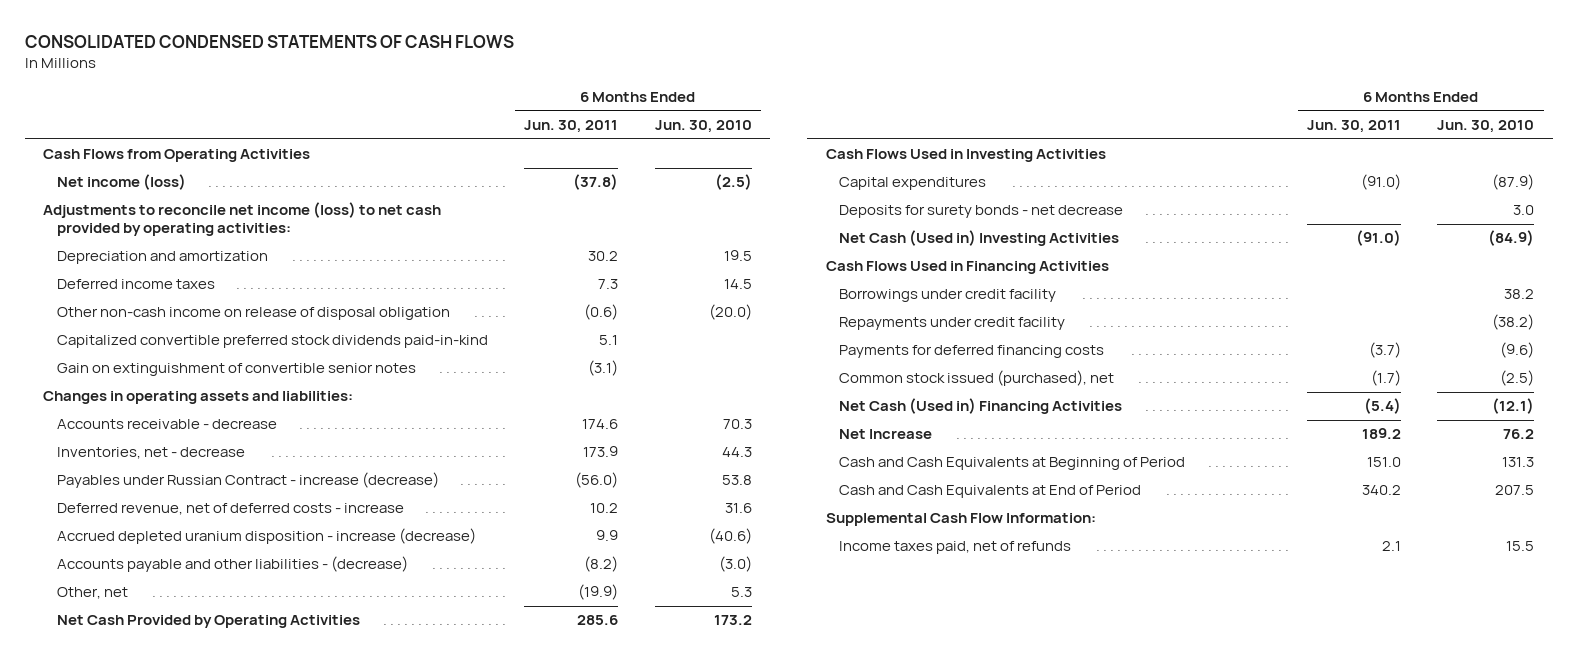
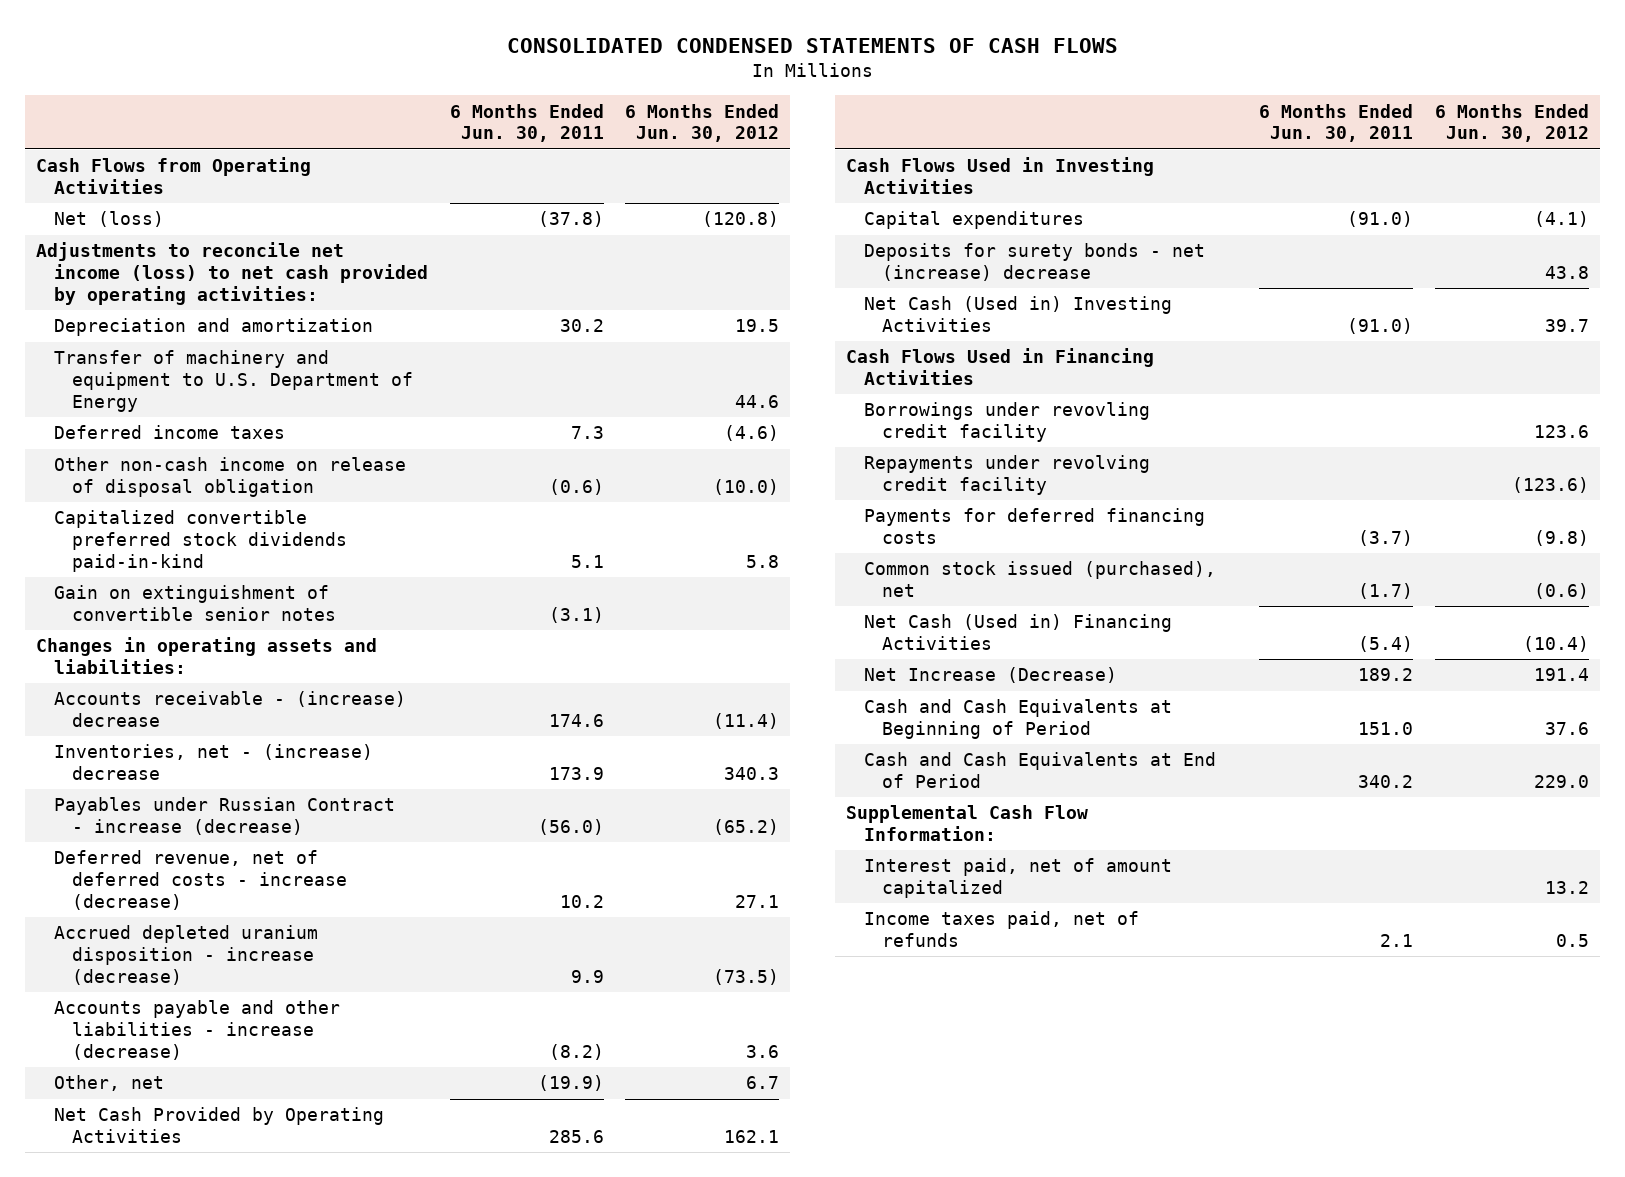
[654,120,752,134] Jun. 30, 2010 -> none
none -> [625,103,780,143] 6 Months Ended Jun. 30, 2012
[56,174,186,191] Net income (loss) -> [53,211,164,228] Net (loss)
none -> [53,350,413,412] Transfer of machinery and equipment to U.S. Department of Energy
[56,419,277,430] Accounts receivable - decrease -> [53,691,406,727] Accounts receivable - (increase) decrease
[56,447,245,460] Inventories, net - decrease -> [53,744,373,780] Inventories, net - (increase) decrease
[56,503,404,516] Deferred revenue, net of deferred costs - increase -> [53,850,347,910] Deferred revenue, net of deferred costs - increase (decrease)
[56,556,408,573] Accounts payable and other liabilities - (decrease) -> [53,1000,340,1060] Accounts payable and other liabilities - increase (decrease)
[839,205,1124,219] Deposits for surety bonds - net decrease -> [863,243,1205,281] Deposits for surety bonds - net (increase) decrease
[839,289,1057,303] Borrowings under credit facility -> [863,402,1150,442] Borrowings under revovling credit facility
[839,317,1066,331] Repayments under credit facility -> [863,455,1150,495] Repayments under revolving credit facility
[839,429,933,440] Net Increase -> [863,667,1117,684] Net Increase (Decrease)
none -> [863,858,1172,898] Interest paid, net of amount capitalized

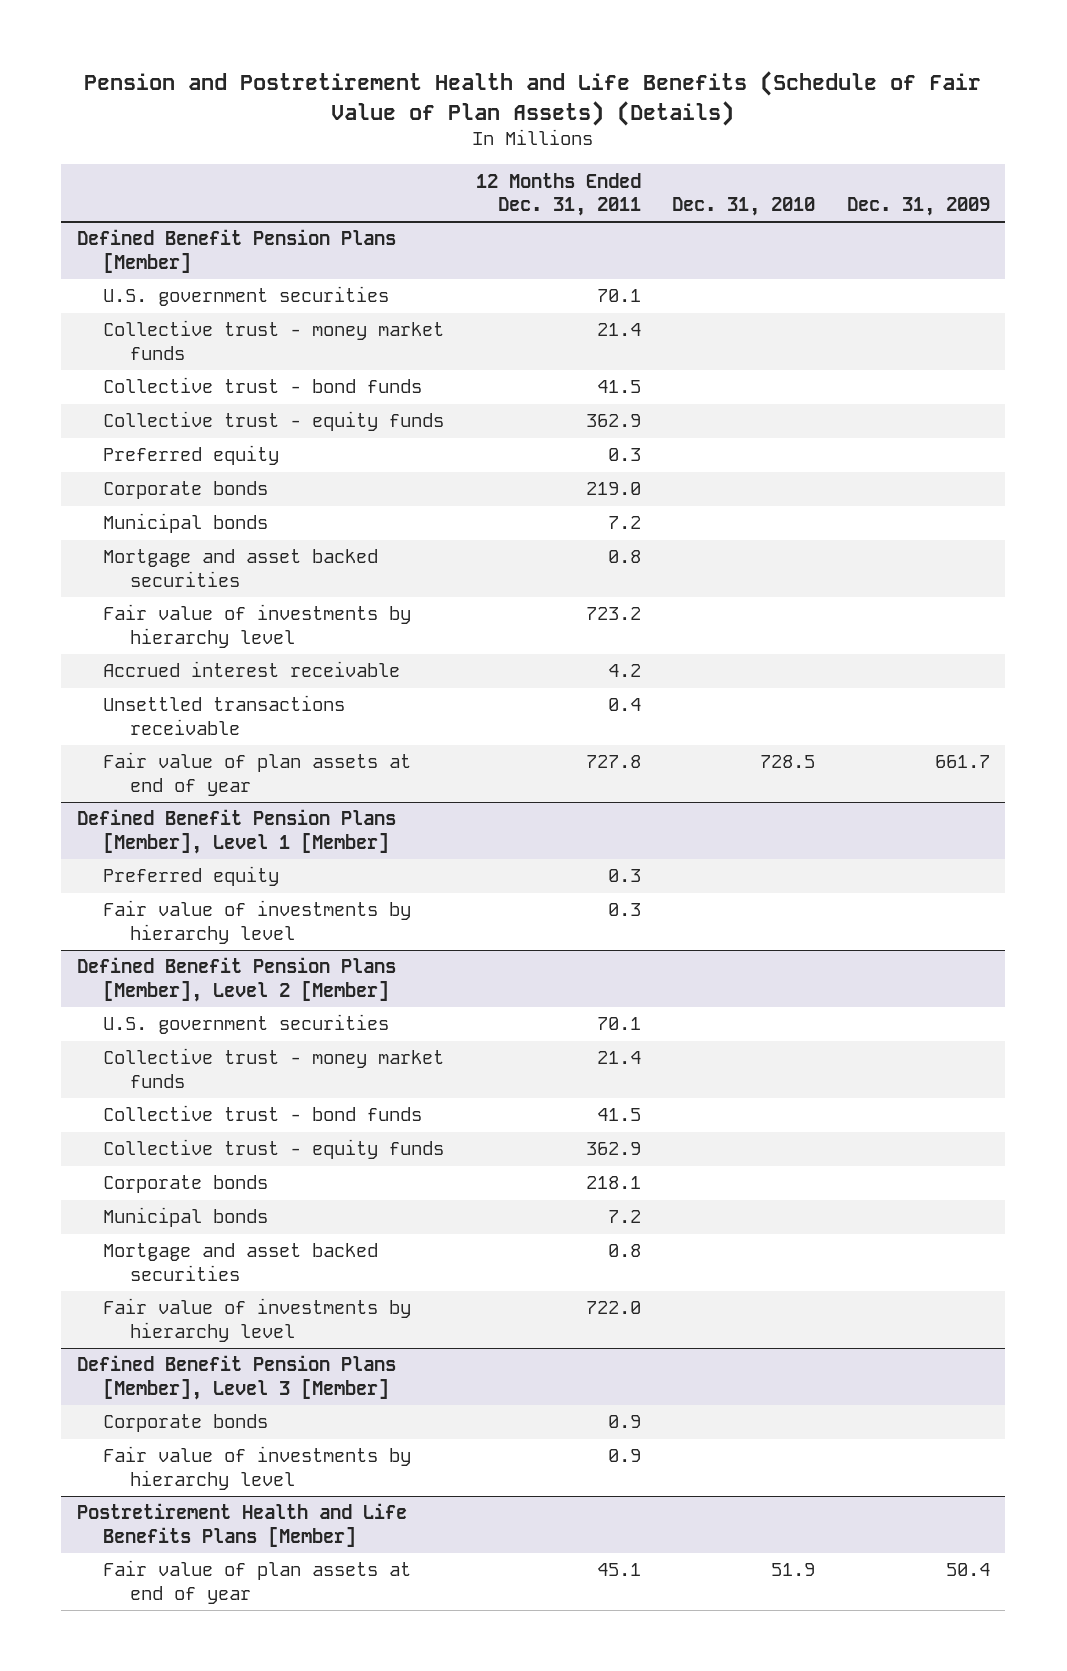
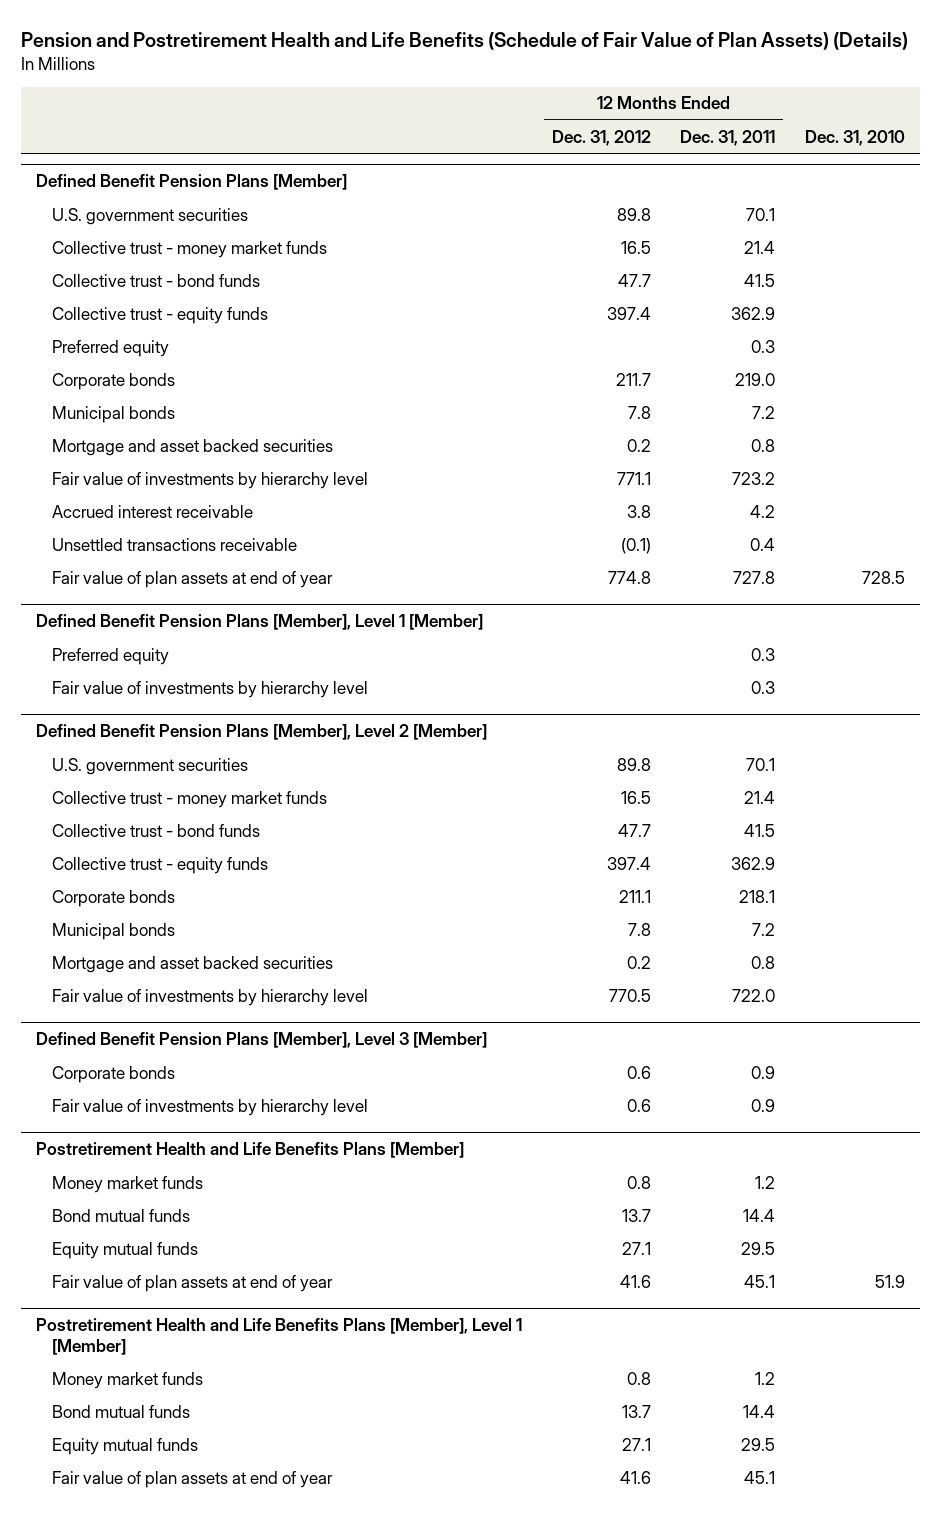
[846,197,990,217] Dec. 31, 2009 -> none
none -> [551,129,651,146] Dec. 31, 2012
none -> [51,1175,203,1193] Money market funds
none -> [51,1208,190,1222] Bond mutual funds
none -> [51,1241,198,1259] Equity mutual funds
none -> [36,1318,523,1355] Postretirement Health and Life Benefits Plans [Member], Level 1 [Member]
none -> [51,1371,203,1389] Money market funds
none -> [51,1404,190,1418] Bond mutual funds
none -> [51,1437,198,1455] Equity mutual funds
none -> [51,1470,333,1488] Fair value of plan assets at end of year

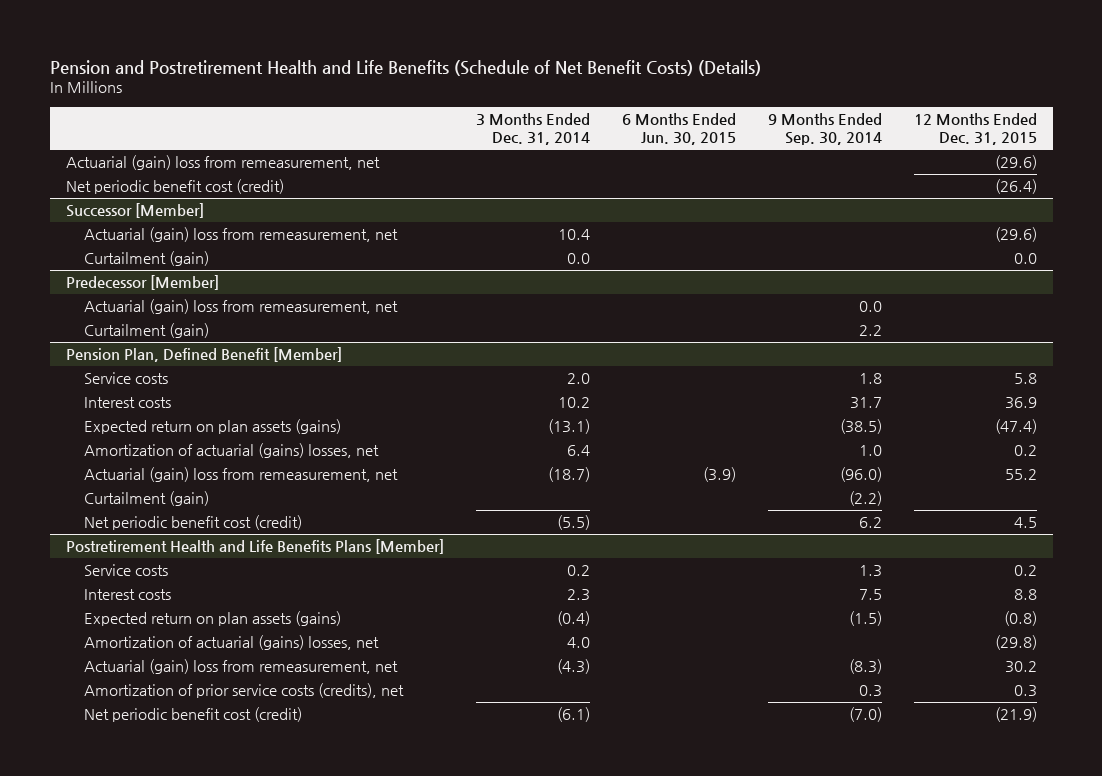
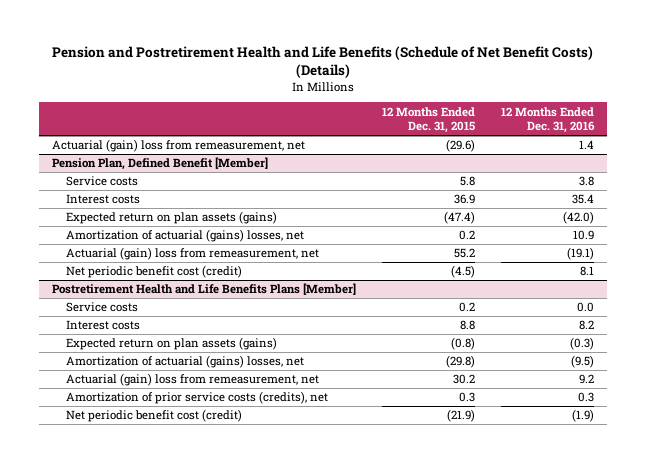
[475,113,590,145] 3 Months Ended Dec. 31, 2014 -> none
[621,113,736,145] 6 Months Ended Jun. 30, 2015 -> none
[767,113,882,145] 9 Months Ended Sep. 30, 2014 -> none
none -> [501,106,596,134] 12 Months Ended Dec. 31, 2016
[65,179,284,195] Net periodic benefit cost (credit) -> none
[65,203,204,219] Successor [Member] -> none
[83,227,398,243] Actuarial (gain) loss from remeasurement, net -> none
[83,251,209,267] Curtailment (gain) -> none
[65,275,219,291] Predecessor [Member] -> none
[83,299,398,315] Actuarial (gain) loss from remeasurement, net -> none
[83,323,209,339] Curtailment (gain) -> none
[83,491,209,507] Curtailment (gain) -> none
[1013,517,1037,529] 4.5 -> [451,265,476,279] (4.5)

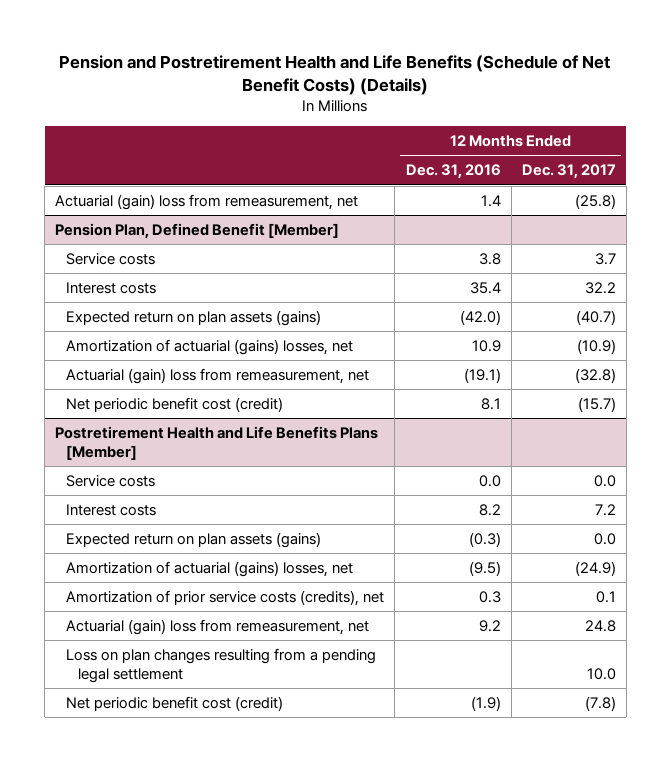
[382,106,476,134] 12 Months Ended Dec. 31, 2015 -> none
none -> [521,164,616,180] Dec. 31, 2017
[66,373,320,387] Actuarial (gain) loss from remeasurement, net -> [66,618,370,635] Actuarial (gain) loss from remeasurement, net
none -> [66,647,377,683] Loss on plan changes resulting from a pending legal settlement

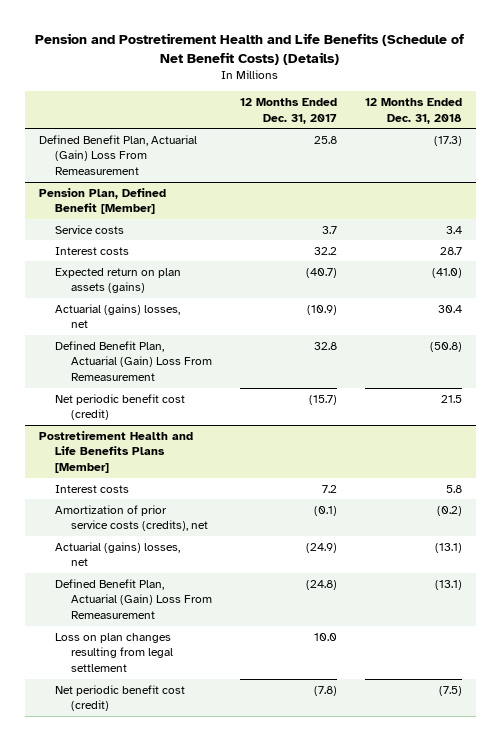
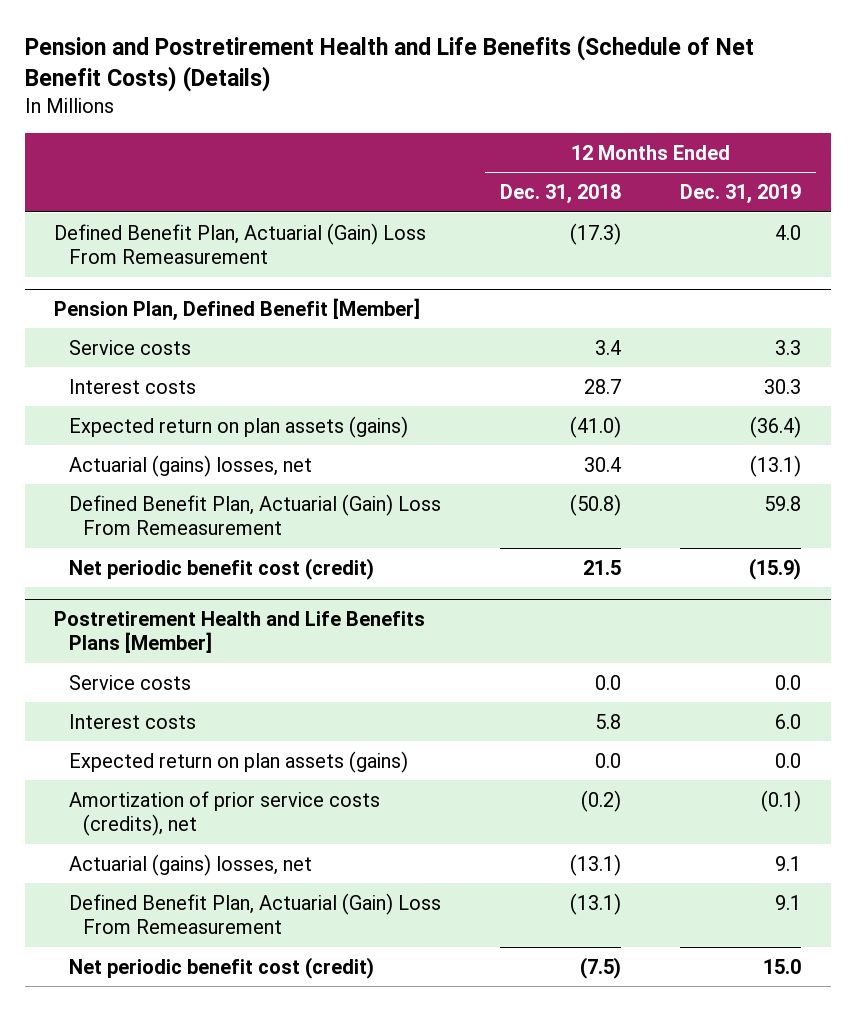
[239,98,337,124] 12 Months Ended Dec. 31, 2017 -> none
none -> [680,184,802,205] Dec. 31, 2019
none -> [68,674,191,690] Service costs
none -> [68,750,408,773] Expected return on plan assets (gains)
[54,632,173,673] Loss on plan changes resulting from legal settlement -> none

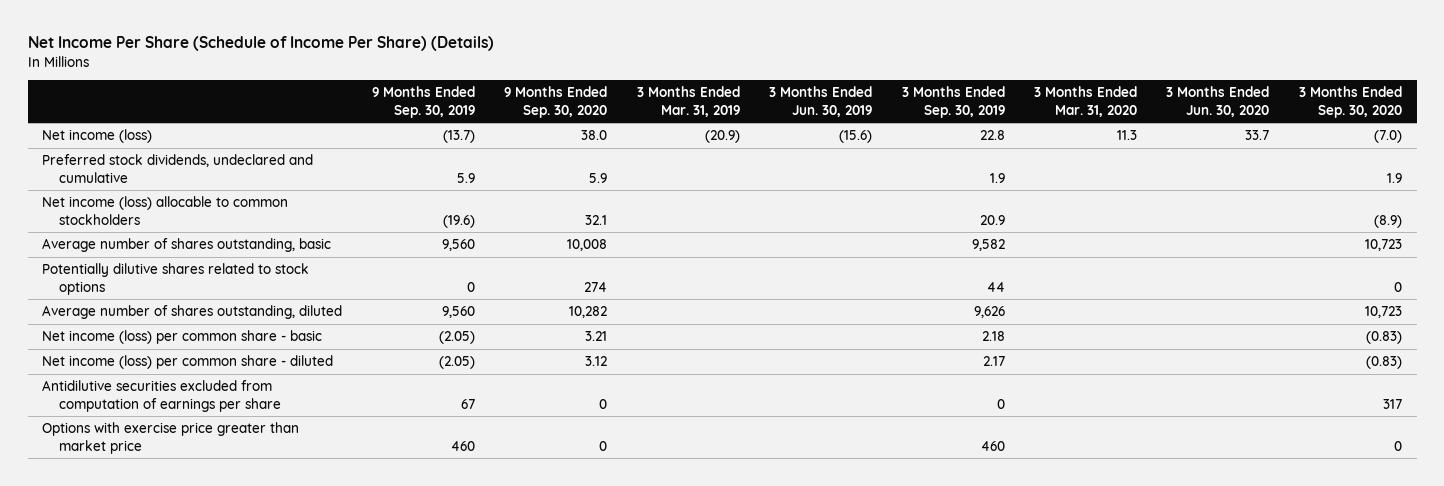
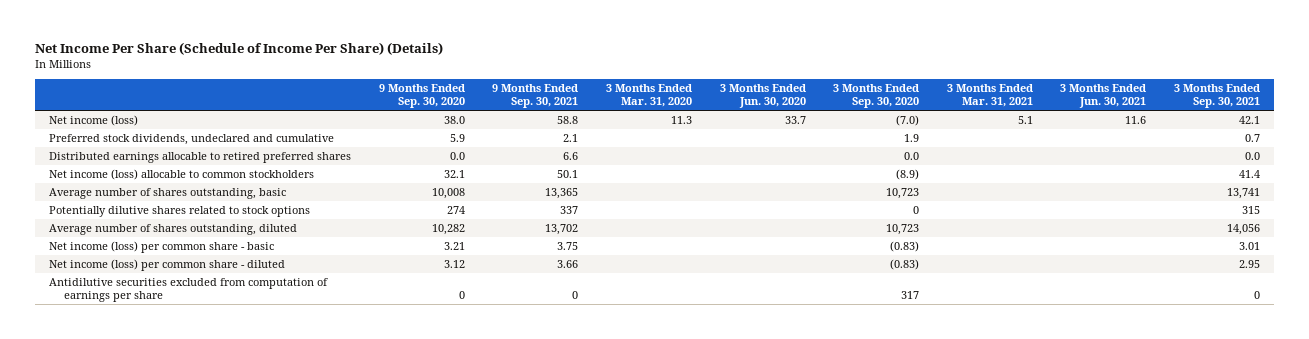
[371,86,475,118] 9 Months Ended Sep. 30, 2019 -> none
[636,86,740,117] 3 Months Ended Mar. 31, 2019 -> none
[769,86,873,117] 3 Months Ended Jun. 30, 2019 -> none
[901,86,1005,118] 3 Months Ended Sep. 30, 2019 -> none
none -> [492,83,579,109] 9 Months Ended Sep. 30, 2021
none -> [946,83,1033,108] 3 Months Ended Mar. 31, 2021
none -> [1060,83,1147,109] 3 Months Ended Jun. 30, 2021
none -> [1173,83,1260,109] 3 Months Ended Sep. 30, 2021
none -> [49,151,352,163] Distributed earnings allocable to retired preferred shares
[42,422,300,454] Options with exercise price greater than market price -> none

